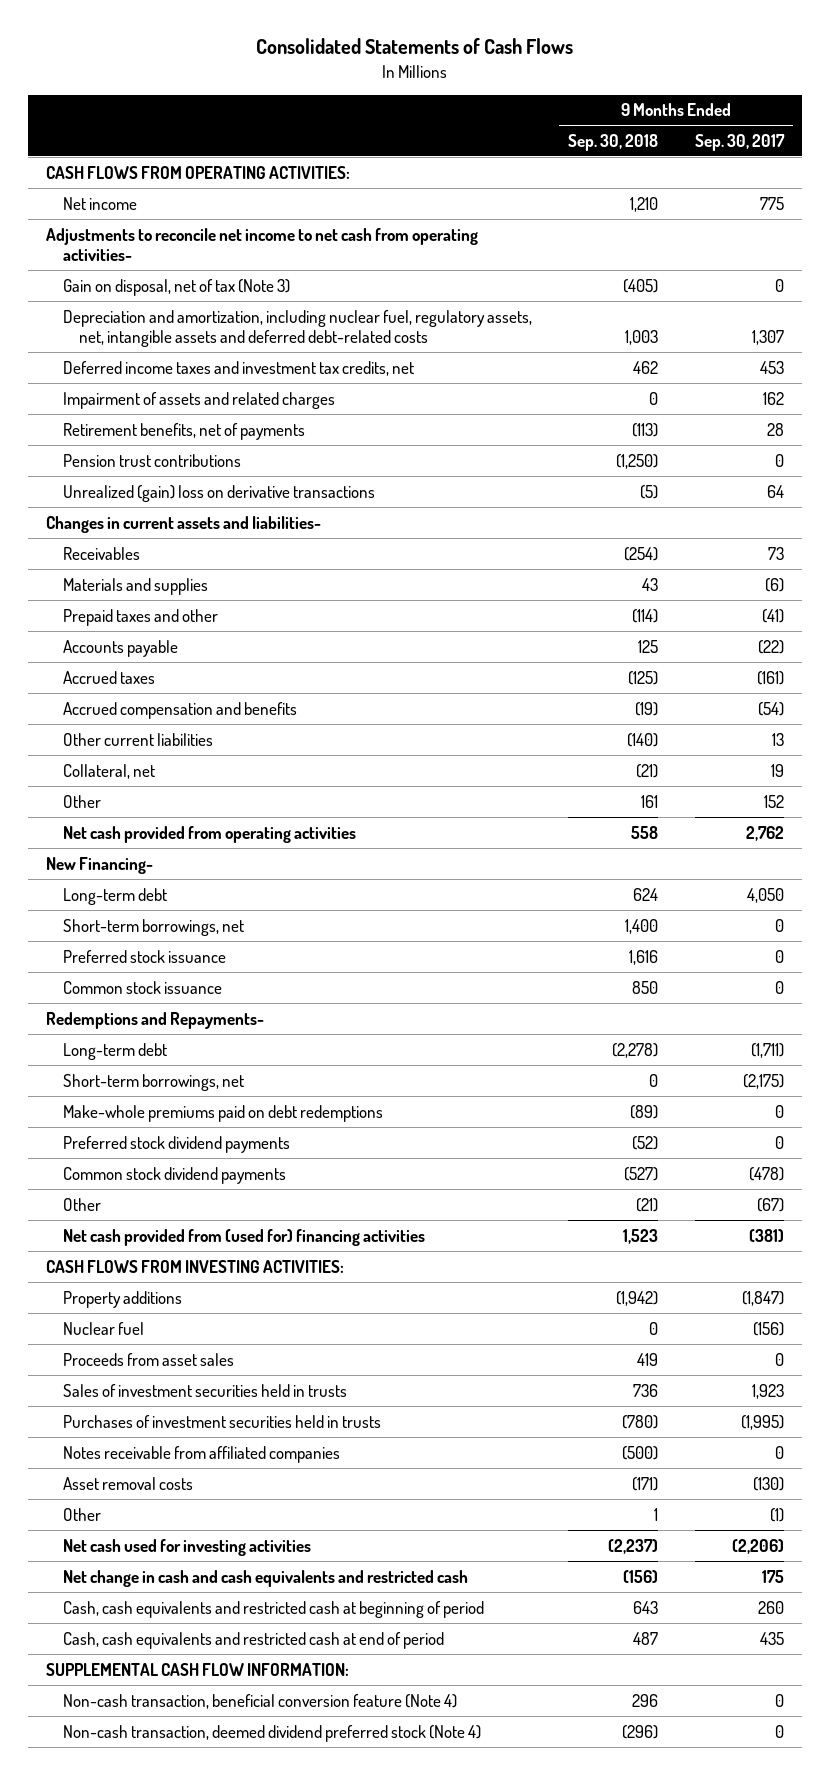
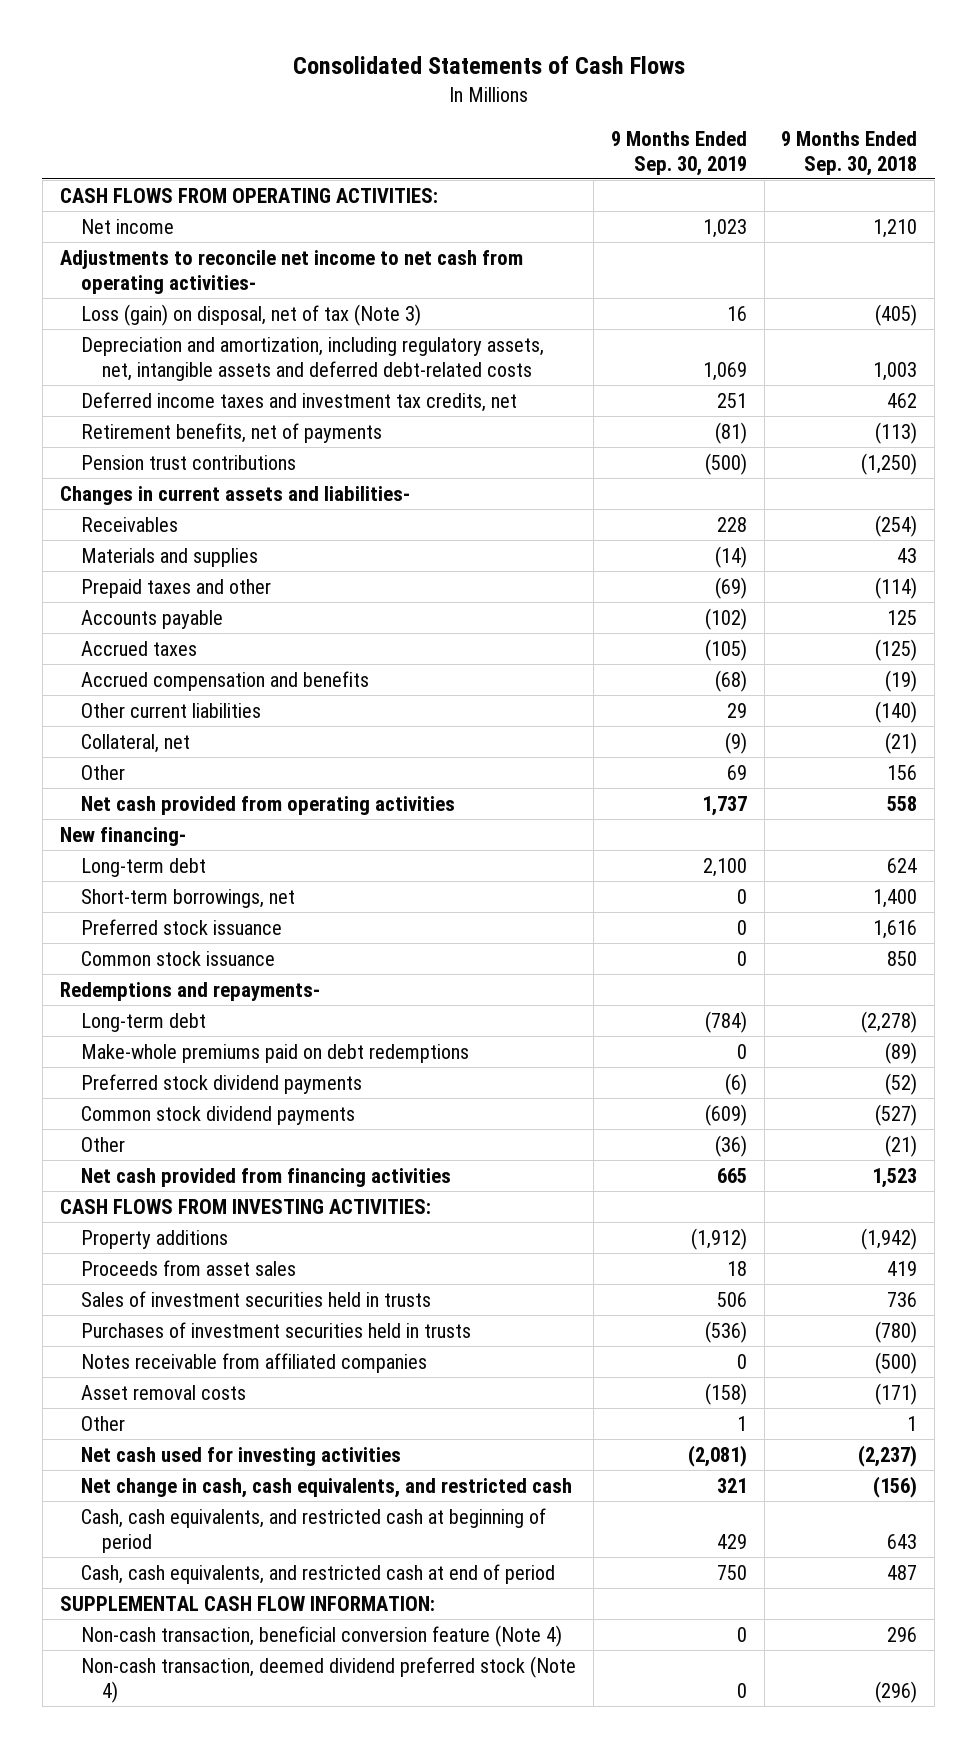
[694,133,785,151] Sep. 30, 2017 -> none
none -> [610,130,747,176] 9 Months Ended Sep. 30, 2019
[62,278,290,296] Gain on disposal, net of tax (Note 3) -> [80,303,421,326] Loss (gain) on disposal, net of tax (Note 3)
[62,309,532,347] Depreciation and amortization, including nuclear fuel, regulatory assets, net, intangible assets and deferred debt-related costs -> [80,336,544,381] Depreciation and amortization, including regulatory assets, net, intangible assets and deferred debt-related costs
[62,391,335,409] Impairment of assets and related charges -> none
[62,484,375,502] Unrealized (gain) loss on derivative transactions -> none
[641,794,659,808] 161 -> [887,764,918,780] 156
[46,856,154,874] New Financing- -> [59,826,186,846] New financing-
[46,1011,265,1029] Redemptions and Repayments- -> [59,981,320,1001] Redemptions and repayments-
[62,1073,244,1091] Short-term borrowings, net -> none
[62,1228,425,1246] Net cash provided from (used for) financing activities -> [80,1167,451,1187] Net cash provided from financing activities
[62,1321,144,1335] Nuclear fuel -> none
[62,1569,468,1587] Net change in cash and cash equivalents and restricted cash -> [80,1477,572,1498] Net change in cash, cash equivalents, and restricted cash
[62,1600,484,1618] Cash, cash equivalents and restricted cash at beginning of period -> [80,1507,546,1553] Cash, cash equivalents, and restricted cash at beginning of period
[62,1631,444,1649] Cash, cash equivalents and restricted cash at end of period -> [80,1563,555,1584] Cash, cash equivalents, and restricted cash at end of period

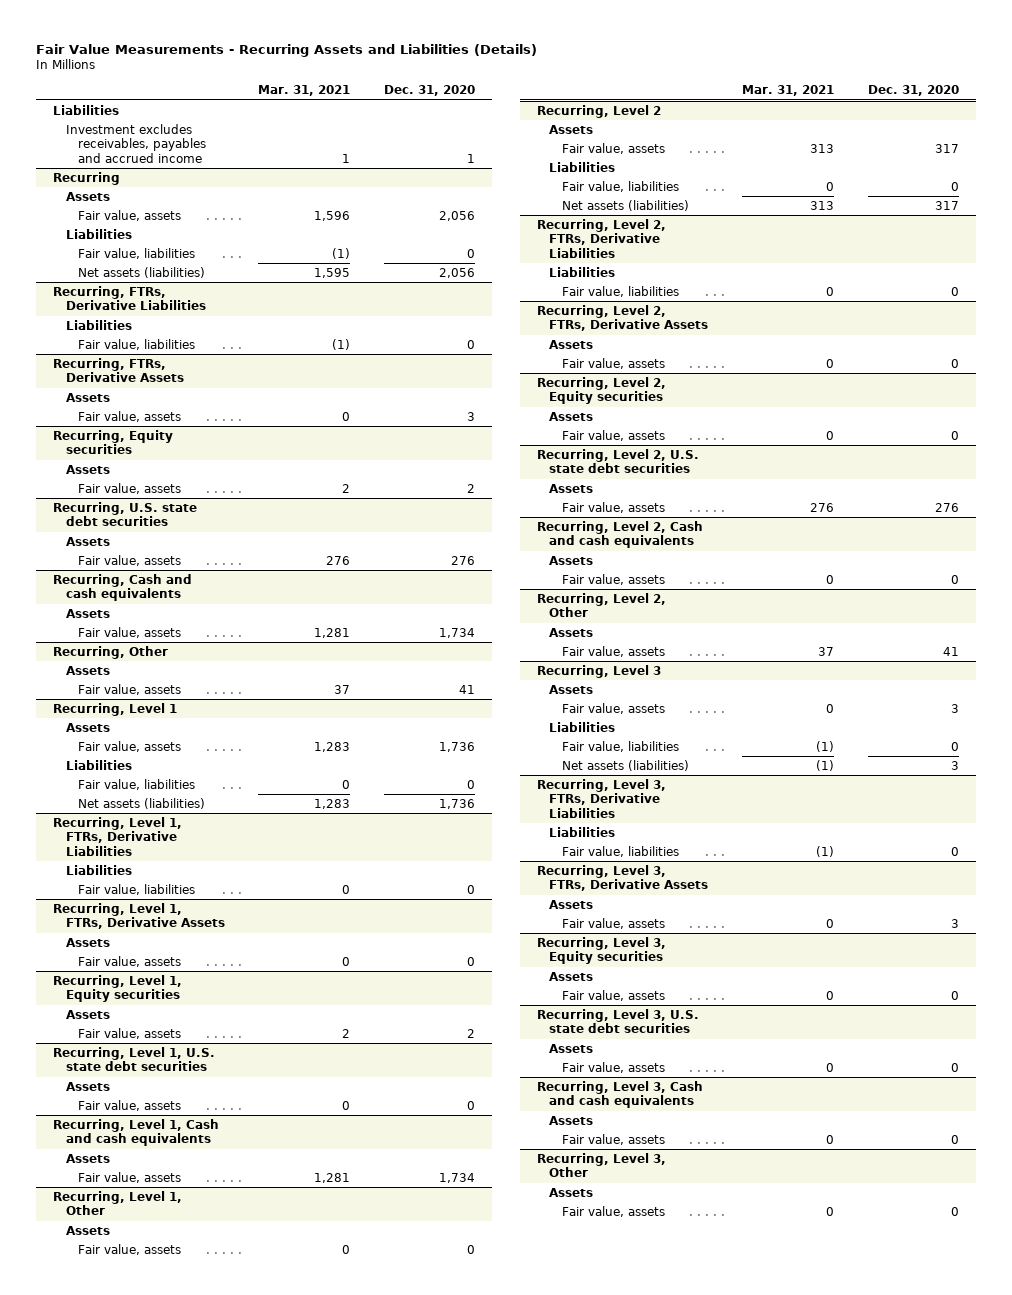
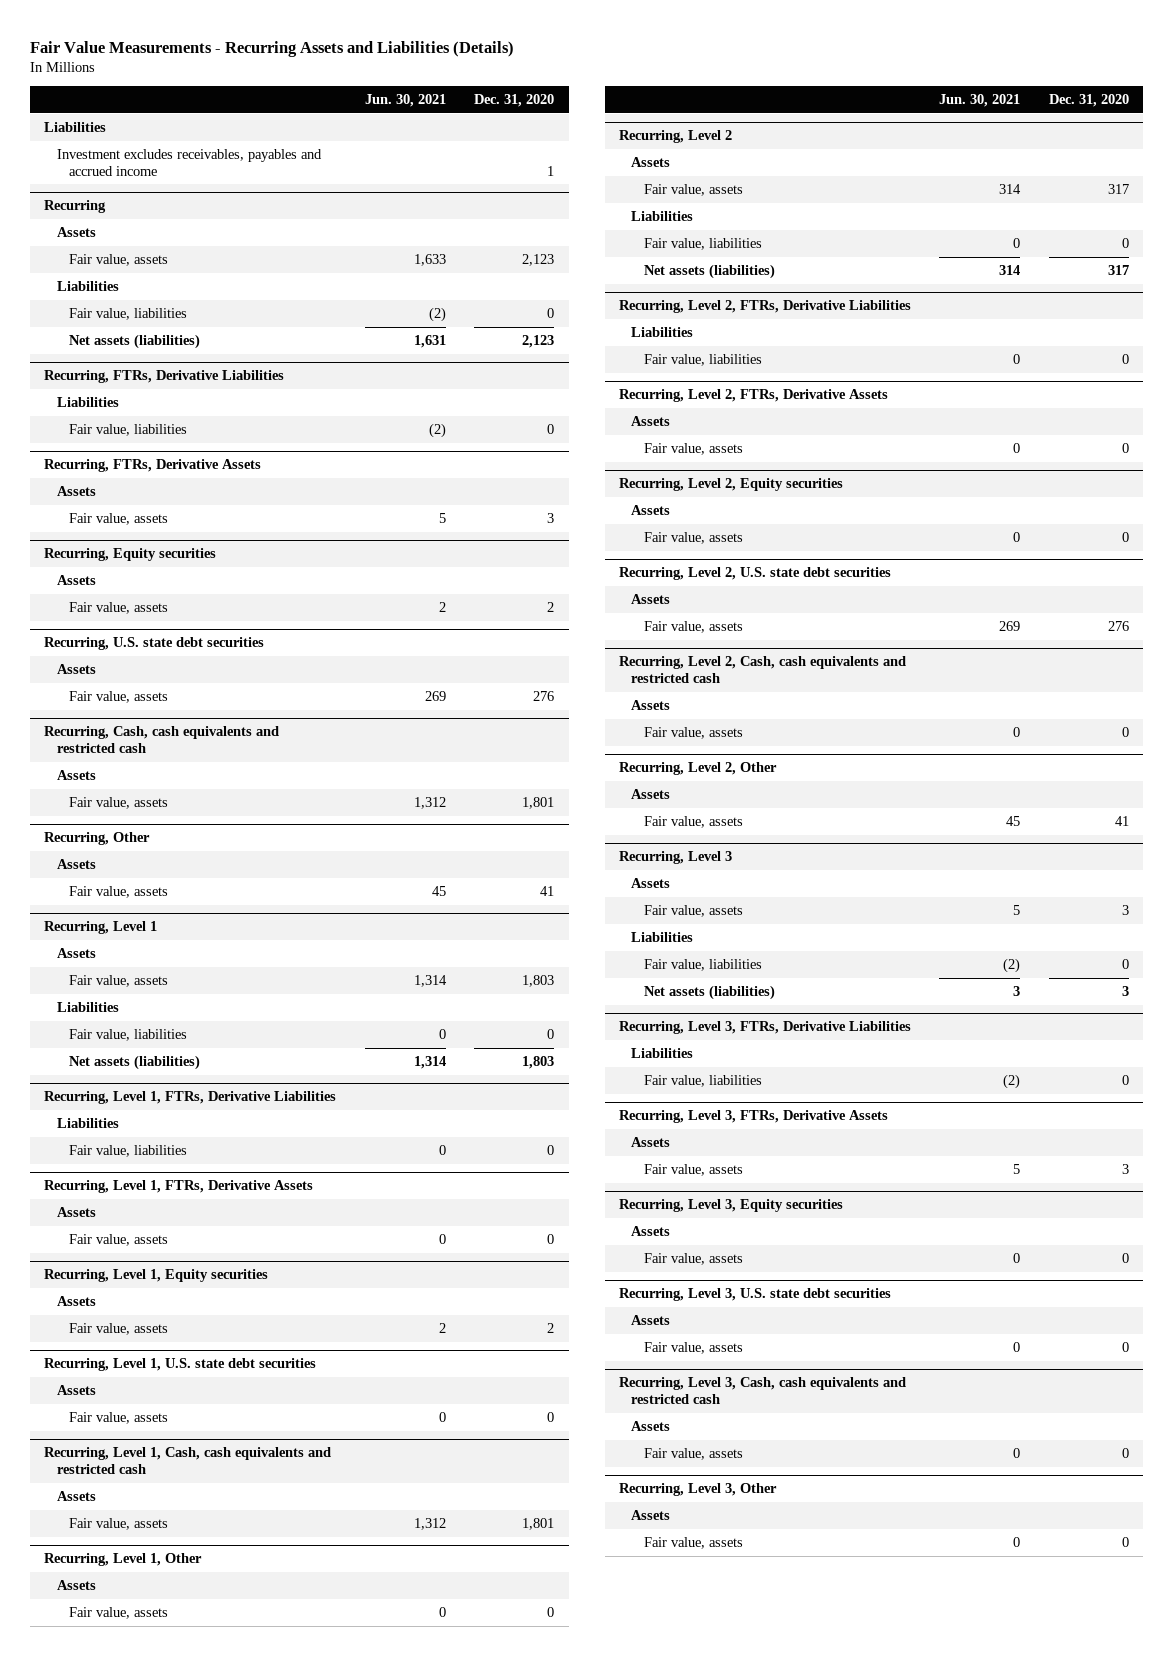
[258,85,351,97] Mar. 31, 2021 -> none
none -> [364,94,446,108] Jun. 30, 2021
[439,210,476,221] 2,056 -> [522,253,555,266] 2,123
[439,267,476,278] 2,056 -> [522,334,555,348] 2,123
[53,573,193,602] Recurring, Cash and cash equivalents -> [44,726,280,753] Recurring, Cash, cash equivalents and restricted cash
[439,627,476,638] 1,734 -> [522,796,555,809] 1,801
[439,741,476,752] 1,736 -> [522,974,555,987] 1,803
[439,798,476,809] 1,736 -> [522,1055,555,1069] 1,803
[53,1118,220,1147] Recurring, Level 1, Cash and cash equivalents -> [44,1447,332,1474] Recurring, Level 1, Cash, cash equivalents and restricted cash
[439,1172,476,1183] 1,734 -> [522,1517,555,1530] 1,801
[537,520,704,549] Recurring, Level 2, Cash and cash equivalents -> [618,656,906,683] Recurring, Level 2, Cash, cash equivalents and restricted cash
[537,1080,704,1109] Recurring, Level 3, Cash and cash equivalents -> [618,1377,906,1404] Recurring, Level 3, Cash, cash equivalents and restricted cash

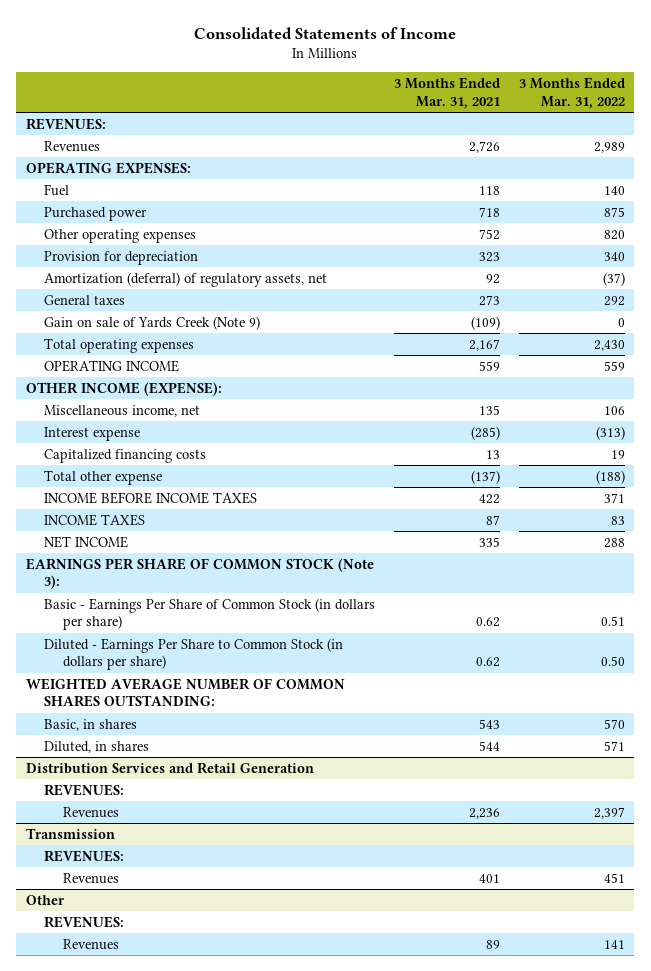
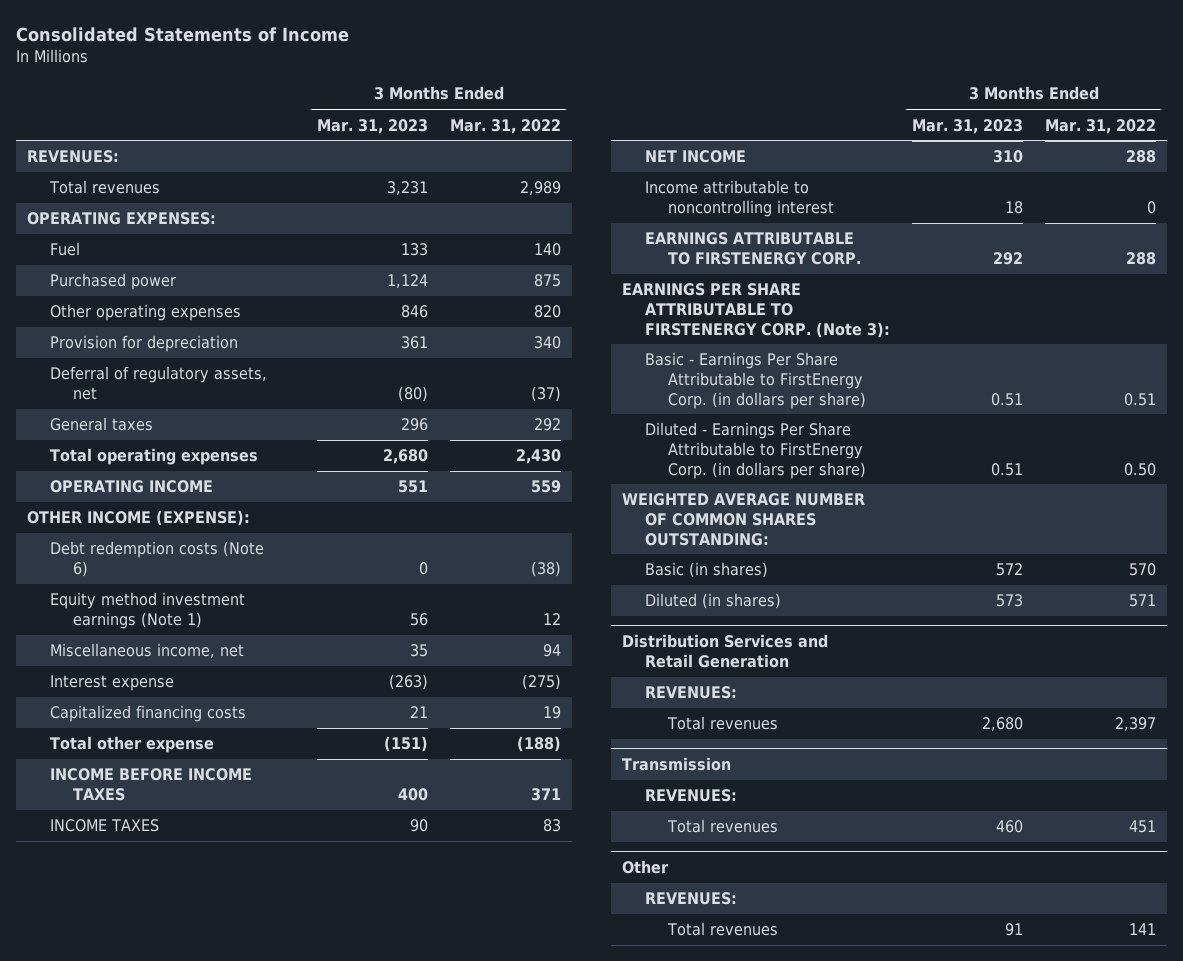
[394,76,501,109] 3 Months Ended Mar. 31, 2021 -> none
none -> [316,118,428,134] Mar. 31, 2023
[44,140,101,152] Revenues -> [48,180,160,195] Total revenues
[44,271,328,287] Amortization (deferral) of regulatory assets, net -> [49,366,267,401] Deferral of regulatory assets, net
[44,315,261,330] Gain on sale of Yards Creek (Note 9) -> none
none -> [49,541,264,578] Debt redemption costs (Note 6)
none -> [49,592,245,630] Equity method investment earnings (Note 1)
[603,405,625,415] 106 -> [542,644,561,658] 94
[595,425,625,440] (313) -> [521,674,561,691] (275)
none -> [644,180,834,218] Income attributable to noncontrolling interest
none -> [644,232,861,266] EARNINGS ATTRIBUTABLE TO FIRSTENERGY CORP.
[25,557,374,590] EARNINGS PER SHARE OF COMMON STOCK (Note 3): -> [622,283,890,338] EARNINGS PER SHARE ATTRIBUTABLE TO FIRSTENERGY CORP. (Note 3):
[44,597,376,631] Basic - Earnings Per Share of Common Stock (in dollars per share) -> [644,352,866,409] Basic - Earnings Per Share Attributable to FirstEnergy Corp. (in dollars per share)
[44,637,344,671] Diluted - Earnings Per Share to Common Stock (in dollars per share) -> [644,422,866,479] Diluted - Earnings Per Share Attributable to FirstEnergy Corp. (in dollars per share)
[44,718,138,731] Basic, in shares -> [644,562,768,579] Basic (in shares)
[44,740,150,753] Diluted, in shares -> [644,593,781,610] Diluted (in shares)
[63,806,120,818] Revenues -> [666,716,778,731] Total revenues
[63,872,120,884] Revenues -> [666,819,778,834] Total revenues
[63,938,120,950] Revenues -> [666,922,778,937] Total revenues

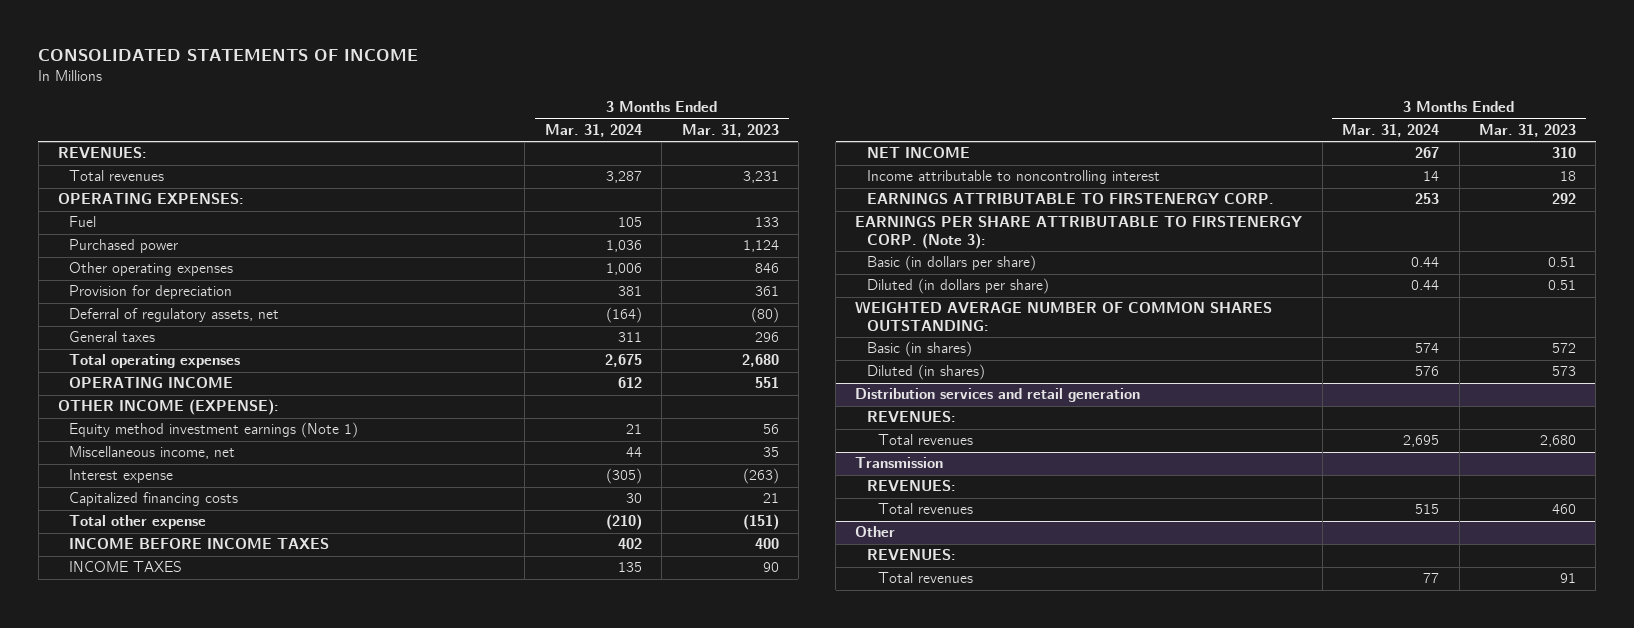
[16,26,350,42] Consolidated Statements of Income -> [38,49,419,62] CONSOLIDATED STATEMENTS OF INCOME
[449,118,561,134] Mar. 31, 2022 -> none
none -> [544,124,642,138] Mar. 31, 2024
[49,541,264,578] Debt redemption costs (Note 6) -> none
[644,352,866,409] Basic - Earnings Per Share Attributable to FirstEnergy Corp. (in dollars per share) -> [866,255,1036,272] Basic (in dollars per share)
[644,422,866,479] Diluted - Earnings Per Share Attributable to FirstEnergy Corp. (in dollars per share) -> [866,278,1049,295] Diluted (in dollars per share)
[622,634,829,668] Distribution Services and Retail Generation -> [855,388,1141,403] Distribution services and retail generation

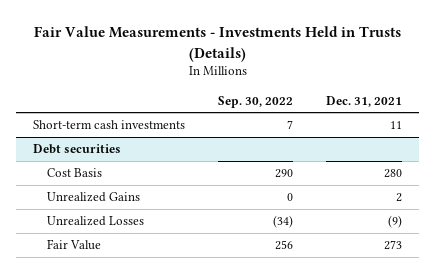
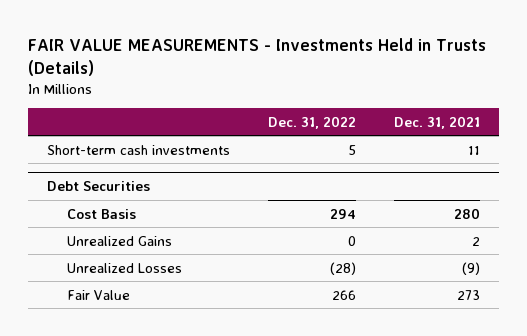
[33,25,401,62] Fair Value Measurements - Investments Held in Trusts (Details) -> [27,37,486,76] FAIR VALUE MEASUREMENTS - Investments Held in Trusts (Details)
[218,95,294,108] Sep. 30, 2022 -> none
none -> [268,115,357,129] Dec. 31, 2022
[32,144,121,155] Debt securities -> [46,181,150,192] Debt Securities

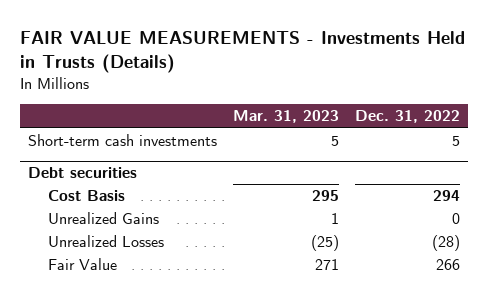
[394,115,481,129] Dec. 31, 2021 -> none
none -> [232,110,339,124] Mar. 31, 2023
[46,181,150,192] Debt Securities -> [27,167,137,179] Debt securities

